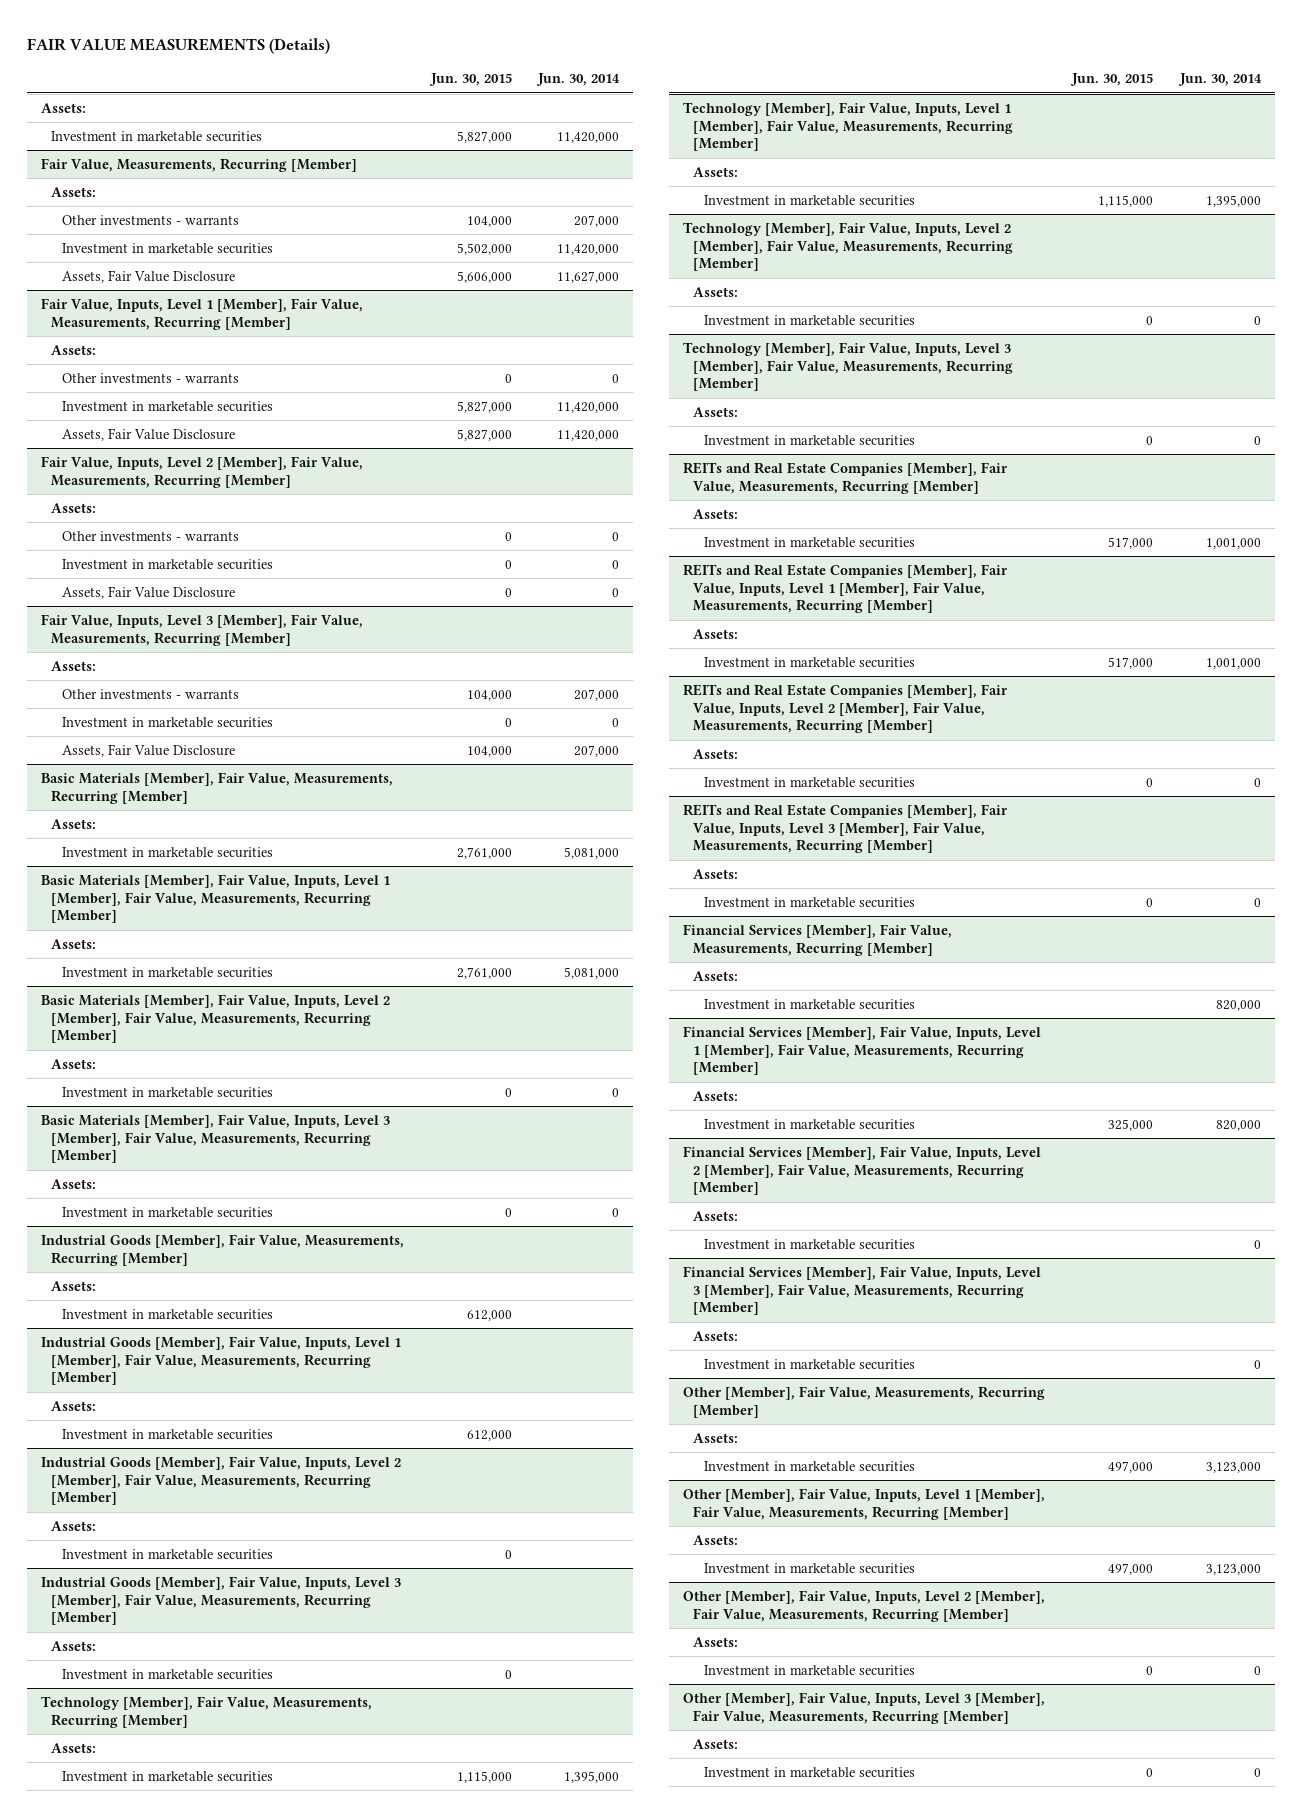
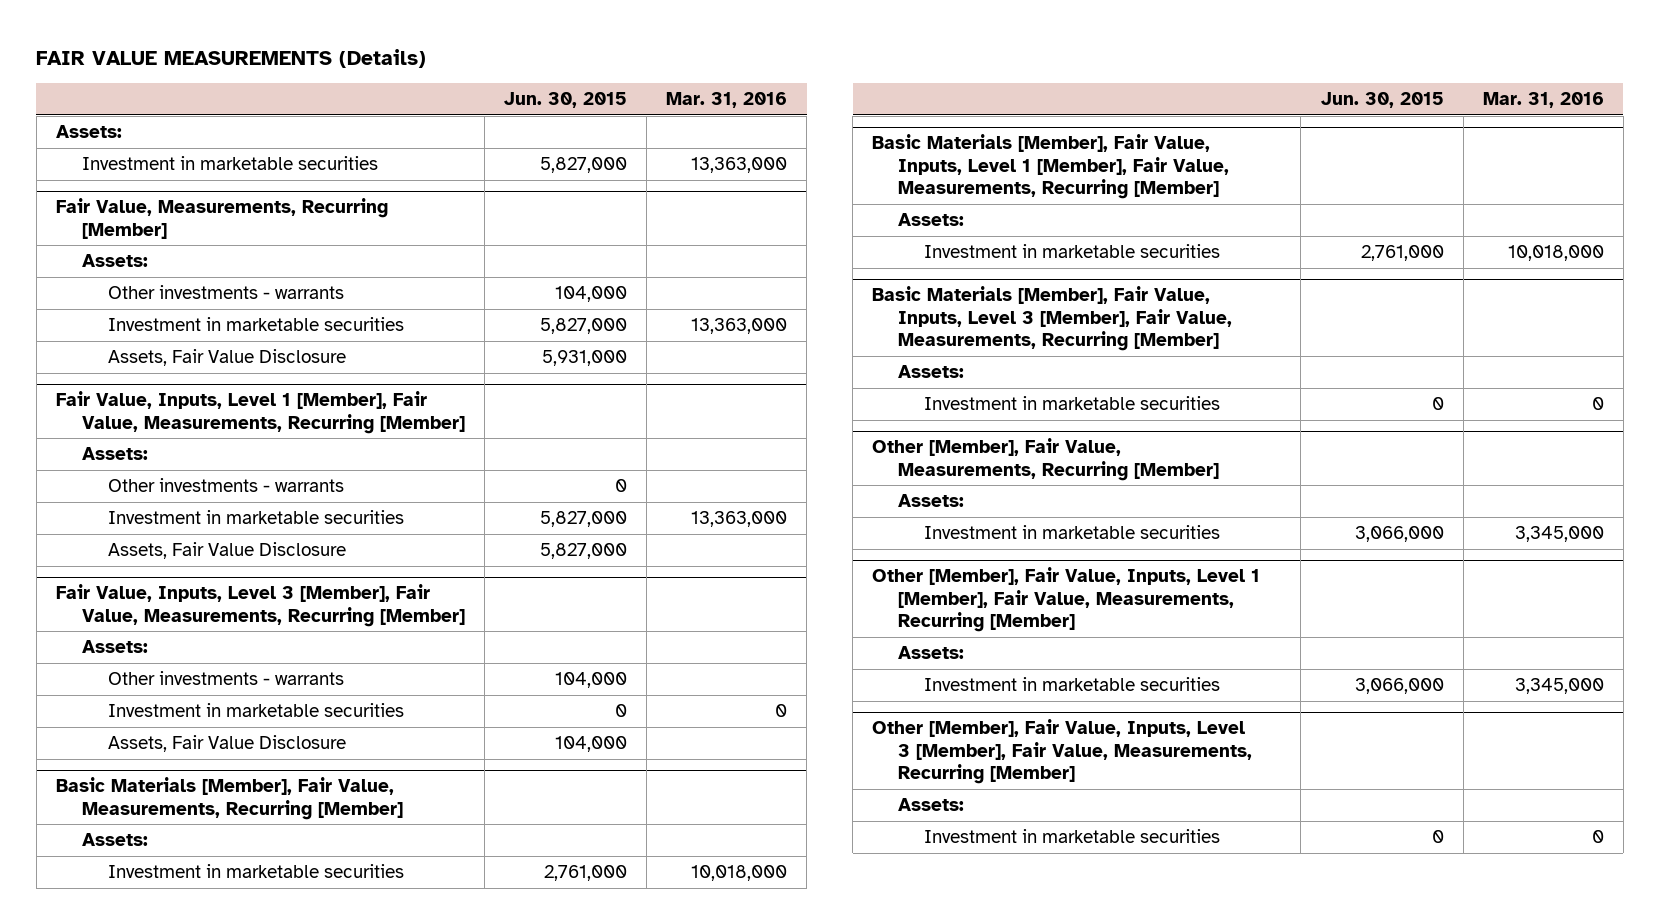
[536,73,621,87] Jun. 30, 2014 -> none
none -> [666,91,788,108] Mar. 31, 2016
[456,242,512,255] 5,502,000 -> [540,318,628,335] 5,827,000
[456,270,512,283] 5,606,000 -> [542,350,628,367] 5,931,000
[40,455,363,488] Fair Value, Inputs, Level 2 [Member], Fair Value, Measurements, Recurring [Member] -> none
[51,502,97,513] Assets: -> none
[62,530,240,541] Other investments - warrants -> none
[62,558,274,570] Investment in marketable securities -> none
[62,585,236,599] Assets, Fair Value Disclosure -> none
[40,993,390,1044] Basic Materials [Member], Fair Value, Inputs, Level 2 [Member], Fair Value, Measurements, Recurring [Member] -> none
[51,1058,97,1069] Assets: -> none
[62,1086,274,1098] Investment in marketable securities -> none
[40,1233,404,1266] Industrial Goods [Member], Fair Value, Measurements, Recurring [Member] -> none
[51,1280,97,1291] Assets: -> none
[62,1308,274,1320] Investment in marketable securities -> none
[40,1335,401,1386] Industrial Goods [Member], Fair Value, Inputs, Level 1 [Member], Fair Value, Measurements, Recurring [Member] -> none
[51,1400,97,1411] Assets: -> none
[62,1428,274,1440] Investment in marketable securities -> none
[40,1455,401,1506] Industrial Goods [Member], Fair Value, Inputs, Level 2 [Member], Fair Value, Measurements, Recurring [Member] -> none
[51,1520,97,1531] Assets: -> none
[62,1548,274,1560] Investment in marketable securities -> none
[40,1575,401,1626] Industrial Goods [Member], Fair Value, Inputs, Level 3 [Member], Fair Value, Measurements, Recurring [Member] -> none
[51,1640,97,1651] Assets: -> none
[62,1668,274,1680] Investment in marketable securities -> none
[40,1695,372,1728] Technology [Member], Fair Value, Measurements, Recurring [Member] -> none
[51,1742,97,1753] Assets: -> none
[62,1770,274,1782] Investment in marketable securities -> none
[682,101,1014,152] Technology [Member], Fair Value, Inputs, Level 1 [Member], Fair Value, Measurements, Recurring [Member] -> none
[693,166,739,177] Assets: -> none
[704,194,916,206] Investment in marketable securities -> none
[682,221,1014,272] Technology [Member], Fair Value, Inputs, Level 2 [Member], Fair Value, Measurements, Recurring [Member] -> none
[693,286,739,297] Assets: -> none
[704,314,916,326] Investment in marketable securities -> none
[682,341,1014,392] Technology [Member], Fair Value, Inputs, Level 3 [Member], Fair Value, Measurements, Recurring [Member] -> none
[693,406,739,417] Assets: -> none
[704,434,916,446] Investment in marketable securities -> none
[682,461,1008,494] REITs and Real Estate Companies [Member], Fair Value, Measurements, Recurring [Member] -> none
[693,508,739,519] Assets: -> none
[704,536,916,548] Investment in marketable securities -> none
[682,563,1008,614] REITs and Real Estate Companies [Member], Fair Value, Inputs, Level 1 [Member], Fair Value, Measurements, Recurring [Member] -> none
[693,628,739,639] Assets: -> none
[704,656,916,668] Investment in marketable securities -> none
[682,683,1008,734] REITs and Real Estate Companies [Member], Fair Value, Inputs, Level 2 [Member], Fair Value, Measurements, Recurring [Member] -> none
[693,748,739,759] Assets: -> none
[704,776,916,788] Investment in marketable securities -> none
[682,803,1008,854] REITs and Real Estate Companies [Member], Fair Value, Inputs, Level 3 [Member], Fair Value, Measurements, Recurring [Member] -> none
[693,868,739,879] Assets: -> none
[704,896,916,908] Investment in marketable securities -> none
[682,923,952,956] Financial Services [Member], Fair Value, Measurements, Recurring [Member] -> none
[693,970,739,981] Assets: -> none
[704,998,916,1010] Investment in marketable securities -> none
[682,1025,1041,1076] Financial Services [Member], Fair Value, Inputs, Level 1 [Member], Fair Value, Measurements, Recurring [Member] -> none
[693,1090,739,1101] Assets: -> none
[704,1118,916,1130] Investment in marketable securities -> none
[682,1145,1041,1196] Financial Services [Member], Fair Value, Inputs, Level 2 [Member], Fair Value, Measurements, Recurring [Member] -> none
[693,1210,739,1221] Assets: -> none
[704,1238,916,1250] Investment in marketable securities -> none
[682,1265,1041,1316] Financial Services [Member], Fair Value, Inputs, Level 3 [Member], Fair Value, Measurements, Recurring [Member] -> none
[693,1330,739,1341] Assets: -> none
[704,1358,916,1370] Investment in marketable securities -> none
[1108,1460,1154,1473] 497,000 -> [1354,526,1444,543] 3,066,000
[682,1589,1045,1622] Other [Member], Fair Value, Inputs, Level 2 [Member], Fair Value, Measurements, Recurring [Member] -> none
[693,1636,739,1647] Assets: -> none
[704,1664,916,1676] Investment in marketable securities -> none
[1108,1562,1154,1575] 497,000 -> [1354,678,1444,695] 3,066,000

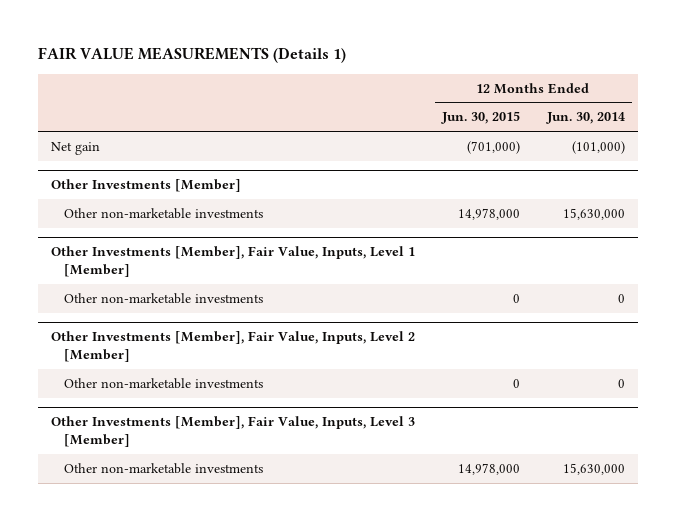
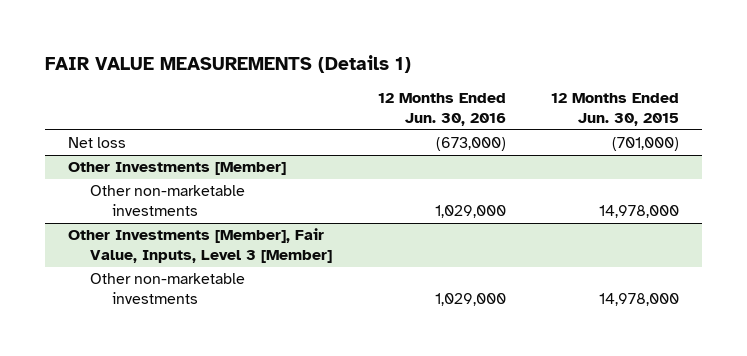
[545,112,625,125] Jun. 30, 2014 -> none
none -> [377,93,506,127] 12 Months Ended Jun. 30, 2016
[51,141,101,155] Net gain -> [68,137,127,149] Net loss
[51,246,416,278] Other Investments [Member], Fair Value, Inputs, Level 1 [Member] -> none
[64,292,264,304] Other non-marketable investments -> none
[51,331,416,363] Other Investments [Member], Fair Value, Inputs, Level 2 [Member] -> none
[64,377,264,389] Other non-marketable investments -> none

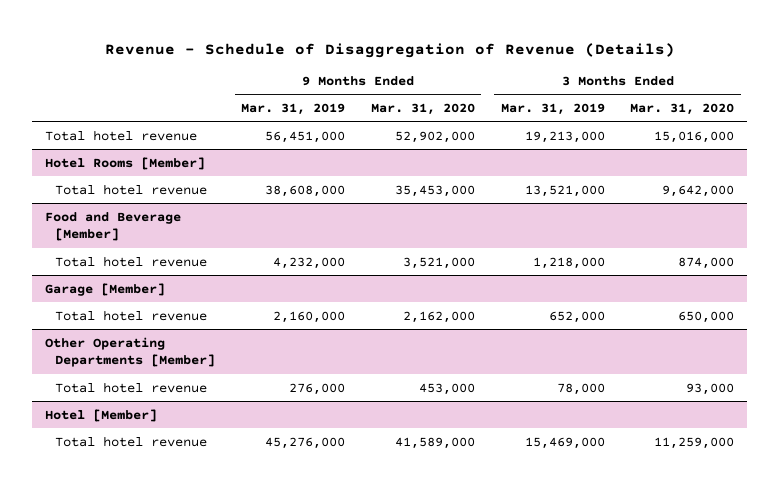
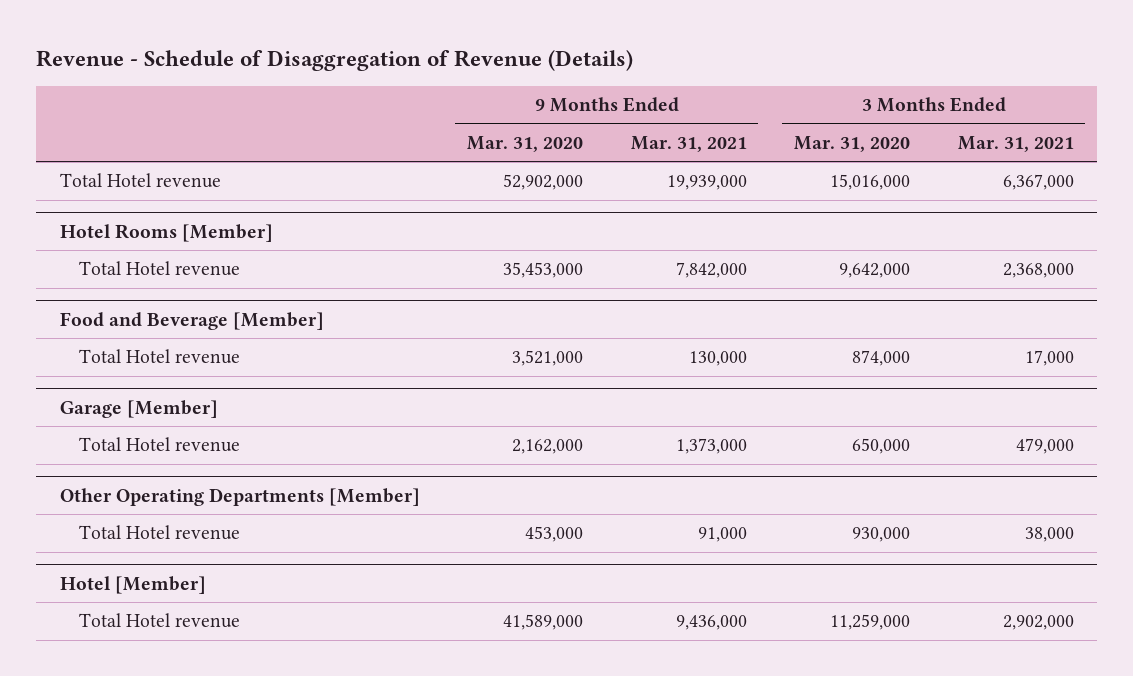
[241,103,346,116] Mar. 31, 2019 -> none
[500,103,605,116] Mar. 31, 2019 -> none
none -> [630,135,747,152] Mar. 31, 2021
none -> [957,135,1074,152] Mar. 31, 2021
[44,129,197,141] Total hotel revenue -> [59,173,221,189] Total Hotel revenue
[55,183,208,195] Total hotel revenue -> [79,261,241,277] Total Hotel revenue
[55,255,208,267] Total hotel revenue -> [79,349,241,365] Total Hotel revenue
[55,309,208,321] Total hotel revenue -> [79,437,241,453] Total Hotel revenue
[55,381,208,393] Total hotel revenue -> [79,525,241,541] Total Hotel revenue
[686,382,735,395] 93,000 -> [852,527,911,543] 930,000
[55,435,208,447] Total hotel revenue -> [79,613,241,629] Total Hotel revenue

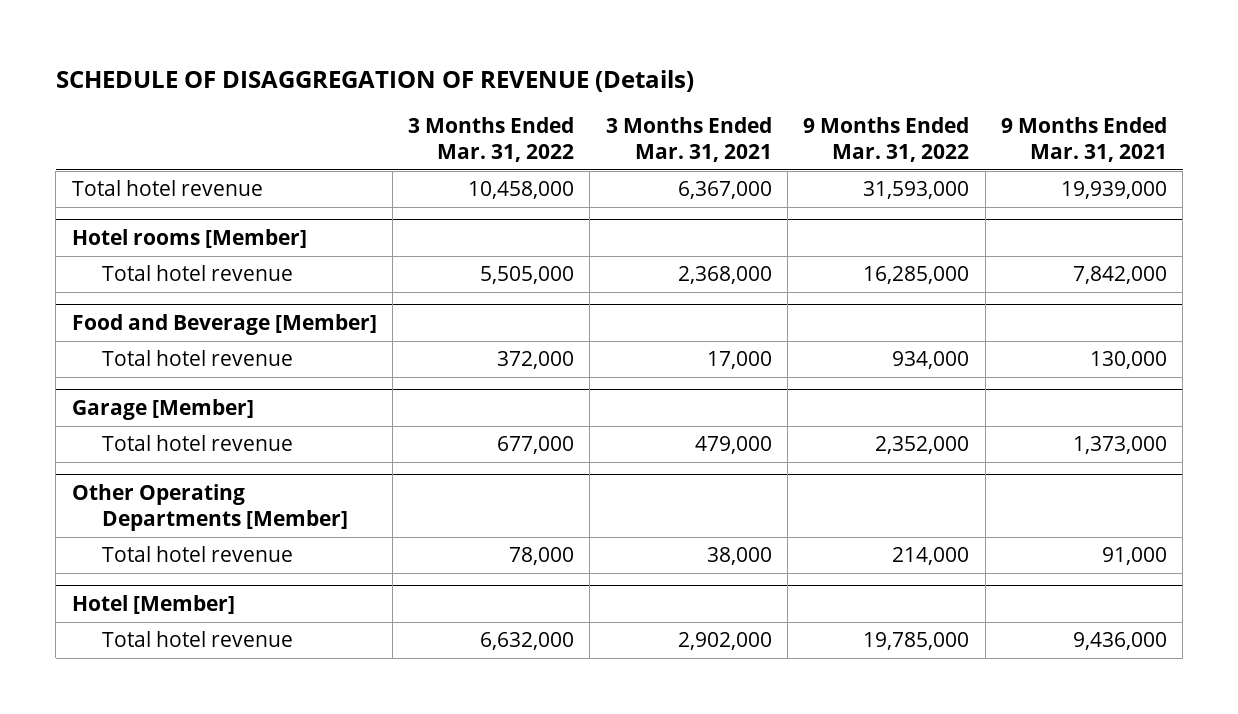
[35,50,633,72] Revenue - Schedule of Disaggregation of Revenue (Details) -> [55,69,694,92] SCHEDULE OF DISAGGREGATION OF REVENUE (Details)
[467,135,584,152] Mar. 31, 2020 -> none
[794,135,911,152] Mar. 31, 2020 -> none
none -> [408,117,575,163] 3 Months Ended Mar. 31, 2022
none -> [803,117,970,163] 9 Months Ended Mar. 31, 2022
[59,173,221,189] Total Hotel revenue -> [71,180,263,197] Total hotel revenue
[59,223,273,242] Hotel Rooms [Member] -> [71,229,307,249] Hotel rooms [Member]
[79,261,241,277] Total Hotel revenue -> [102,265,294,282] Total hotel revenue
[79,349,241,365] Total Hotel revenue -> [102,350,294,367] Total hotel revenue
[79,437,241,453] Total Hotel revenue -> [102,435,294,452] Total hotel revenue
[79,525,241,541] Total Hotel revenue -> [102,546,294,563] Total hotel revenue
[79,613,241,629] Total Hotel revenue -> [102,631,294,648] Total hotel revenue

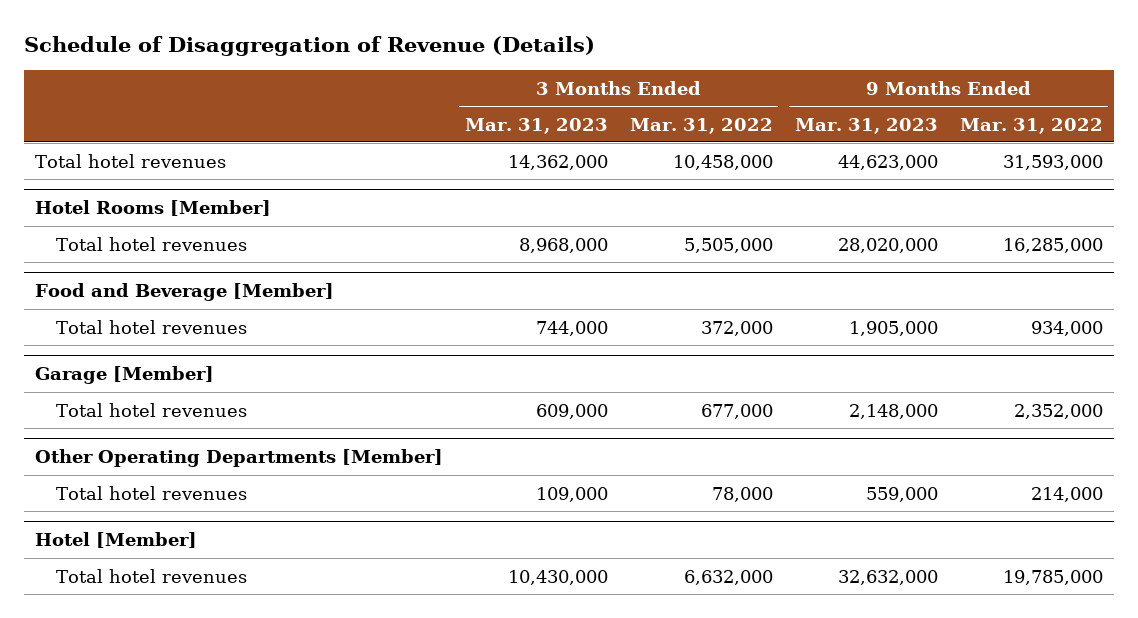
[55,69,694,92] SCHEDULE OF DISAGGREGATION OF REVENUE (Details) -> [23,36,595,57] Schedule of Disaggregation of Revenue (Details)
[605,117,772,163] 3 Months Ended Mar. 31, 2021 -> none
[1000,117,1167,163] 9 Months Ended Mar. 31, 2021 -> none
none -> [464,117,608,134] Mar. 31, 2023
none -> [794,117,938,134] Mar. 31, 2023
[71,180,263,197] Total hotel revenue -> [34,153,226,168] Total hotel revenues
[71,229,307,249] Hotel rooms [Member] -> [34,200,271,217] Hotel Rooms [Member]
[102,265,294,282] Total hotel revenue -> [55,236,247,251] Total hotel revenues
[102,350,294,367] Total hotel revenue -> [55,319,247,334] Total hotel revenues
[102,435,294,452] Total hotel revenue -> [55,402,247,417] Total hotel revenues
[102,546,294,563] Total hotel revenue -> [55,485,247,500] Total hotel revenues
[102,631,294,648] Total hotel revenue -> [55,568,247,583] Total hotel revenues

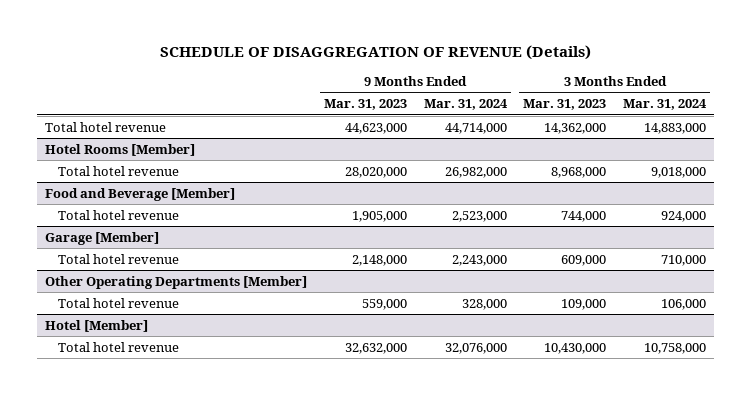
[23,36,595,57] Schedule of Disaggregation of Revenue (Details) -> [159,45,591,61] SCHEDULE OF DISAGGREGATION OF REVENUE (Details)
[629,117,773,134] Mar. 31, 2022 -> none
[959,117,1103,134] Mar. 31, 2022 -> none
none -> [423,99,508,111] Mar. 31, 2024
none -> [623,99,708,111] Mar. 31, 2024
[34,153,226,168] Total hotel revenues -> [45,121,167,132] Total hotel revenue
[55,236,247,251] Total hotel revenues -> [58,165,180,176] Total hotel revenue
[55,319,247,334] Total hotel revenues -> [58,209,180,220] Total hotel revenue
[55,402,247,417] Total hotel revenues -> [58,253,180,264] Total hotel revenue
[55,485,247,500] Total hotel revenues -> [58,297,180,308] Total hotel revenue
[55,568,247,583] Total hotel revenues -> [58,341,180,352] Total hotel revenue

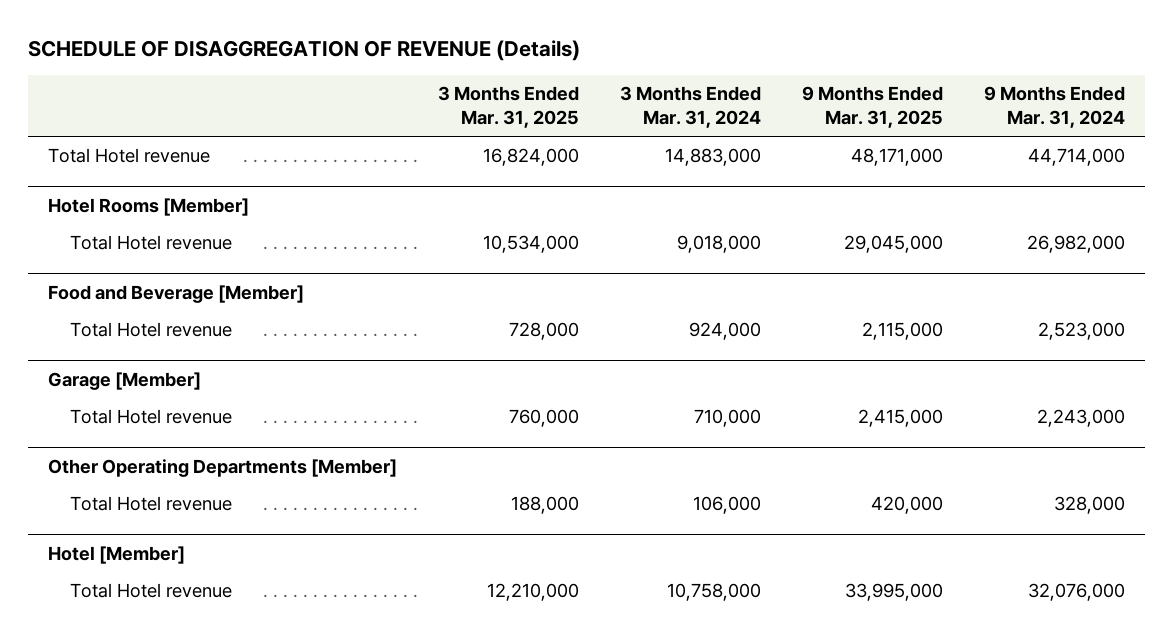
[323,99,407,111] Mar. 31, 2023 -> none
[523,99,607,111] Mar. 31, 2023 -> none
none -> [437,86,579,128] 3 Months Ended Mar. 31, 2025
none -> [801,86,943,128] 9 Months Ended Mar. 31, 2025
[45,121,167,132] Total hotel revenue -> [48,148,211,164] Total Hotel revenue
[58,165,180,176] Total hotel revenue -> [69,235,232,251] Total Hotel revenue
[58,209,180,220] Total hotel revenue -> [69,322,232,338] Total Hotel revenue
[58,253,180,264] Total hotel revenue -> [69,409,232,425] Total Hotel revenue
[58,297,180,308] Total hotel revenue -> [69,496,232,512] Total Hotel revenue
[58,341,180,352] Total hotel revenue -> [69,583,232,599] Total Hotel revenue

